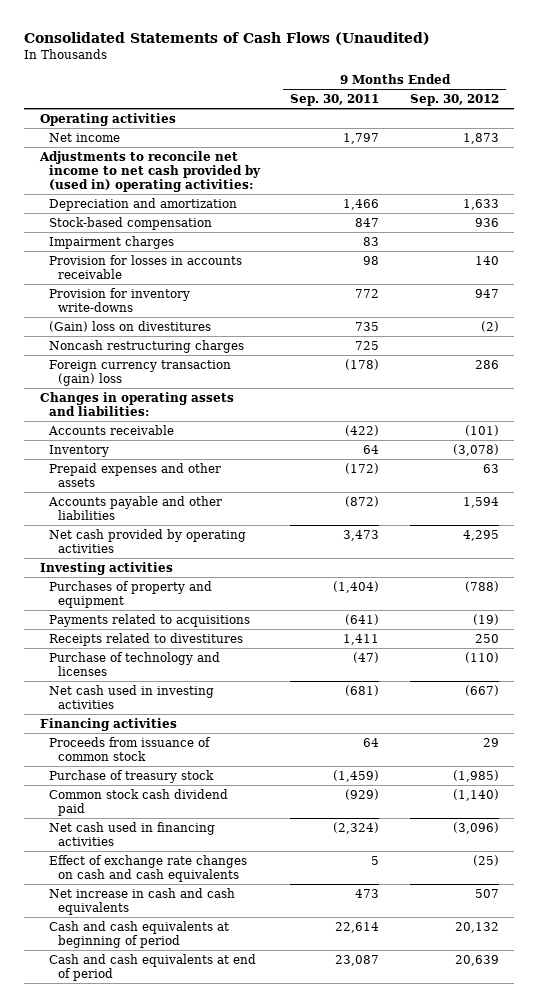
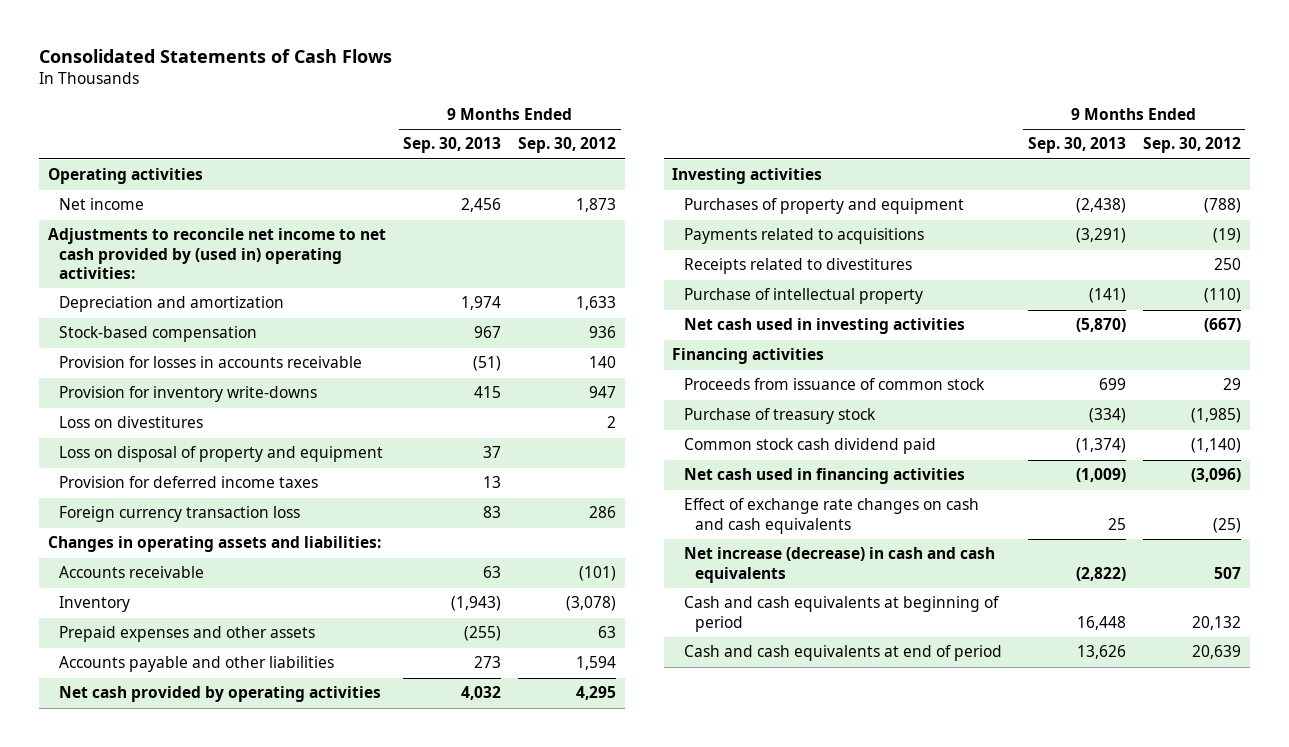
[24,31,431,45] Consolidated Statements of Cash Flows (Unaudited) -> [38,48,392,63] Consolidated Statements of Cash Flows
[290,93,380,106] Sep. 30, 2011 -> none
none -> [402,137,501,154] Sep. 30, 2013
[48,235,174,249] Impairment charges -> none
[48,339,244,353] Noncash restructuring charges -> none
[48,320,211,332] (Gain) loss on divestitures -> [58,416,203,429] Loss on divestitures
[480,320,499,332] (2) -> [607,416,617,429] 2
none -> [58,446,383,463] Loss on disposal of property and equipment
none -> [58,476,318,489] Provision for deferred income taxes
[48,359,231,386] Foreign currency transaction (gain) loss -> [58,506,300,523] Foreign currency transaction loss
[48,651,220,676] Purchase of technology and licenses -> none
none -> [683,288,923,305] Purchase of intellectual property
[48,887,235,915] Net increase in cash and cash equivalents -> [683,547,995,583] Net increase (decrease) in cash and cash equivalents

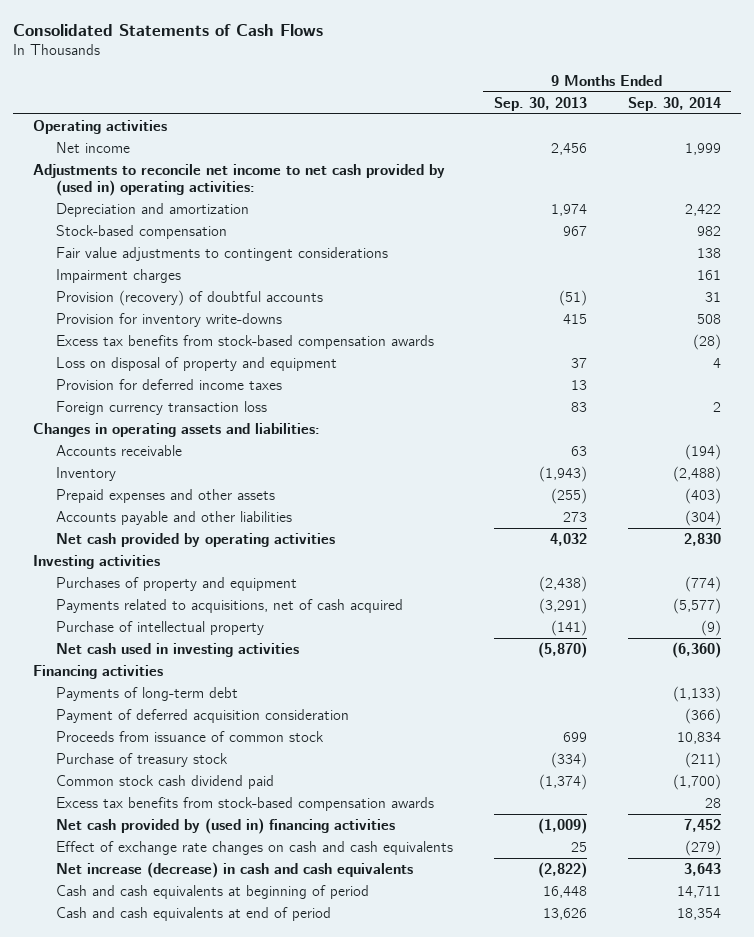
[518,137,617,154] Sep. 30, 2012 -> none
none -> [627,96,721,111] Sep. 30, 2014
none -> [55,246,388,261] Fair value adjustments to contingent considerations
none -> [55,268,181,283] Impairment charges
[58,356,362,369] Provision for losses in accounts receivable -> [55,289,323,306] Provision (recovery) of doubtful accounts
[58,416,203,429] Loss on divestitures -> none
none -> [55,334,434,349] Excess tax benefits from stock-based compensation awards
[683,258,912,275] Receipts related to divestitures -> none
[683,228,924,245] Payments related to acquisitions -> [55,598,403,613] Payments related to acquisitions, net of cash acquired
none -> [55,686,238,701] Payments of long-term debt
none -> [55,708,349,723] Payment of deferred acquisition consideration
none -> [55,796,434,811] Excess tax benefits from stock-based compensation awards
[683,468,965,485] Net cash used in financing activities -> [55,817,395,834] Net cash provided by (used in) financing activities

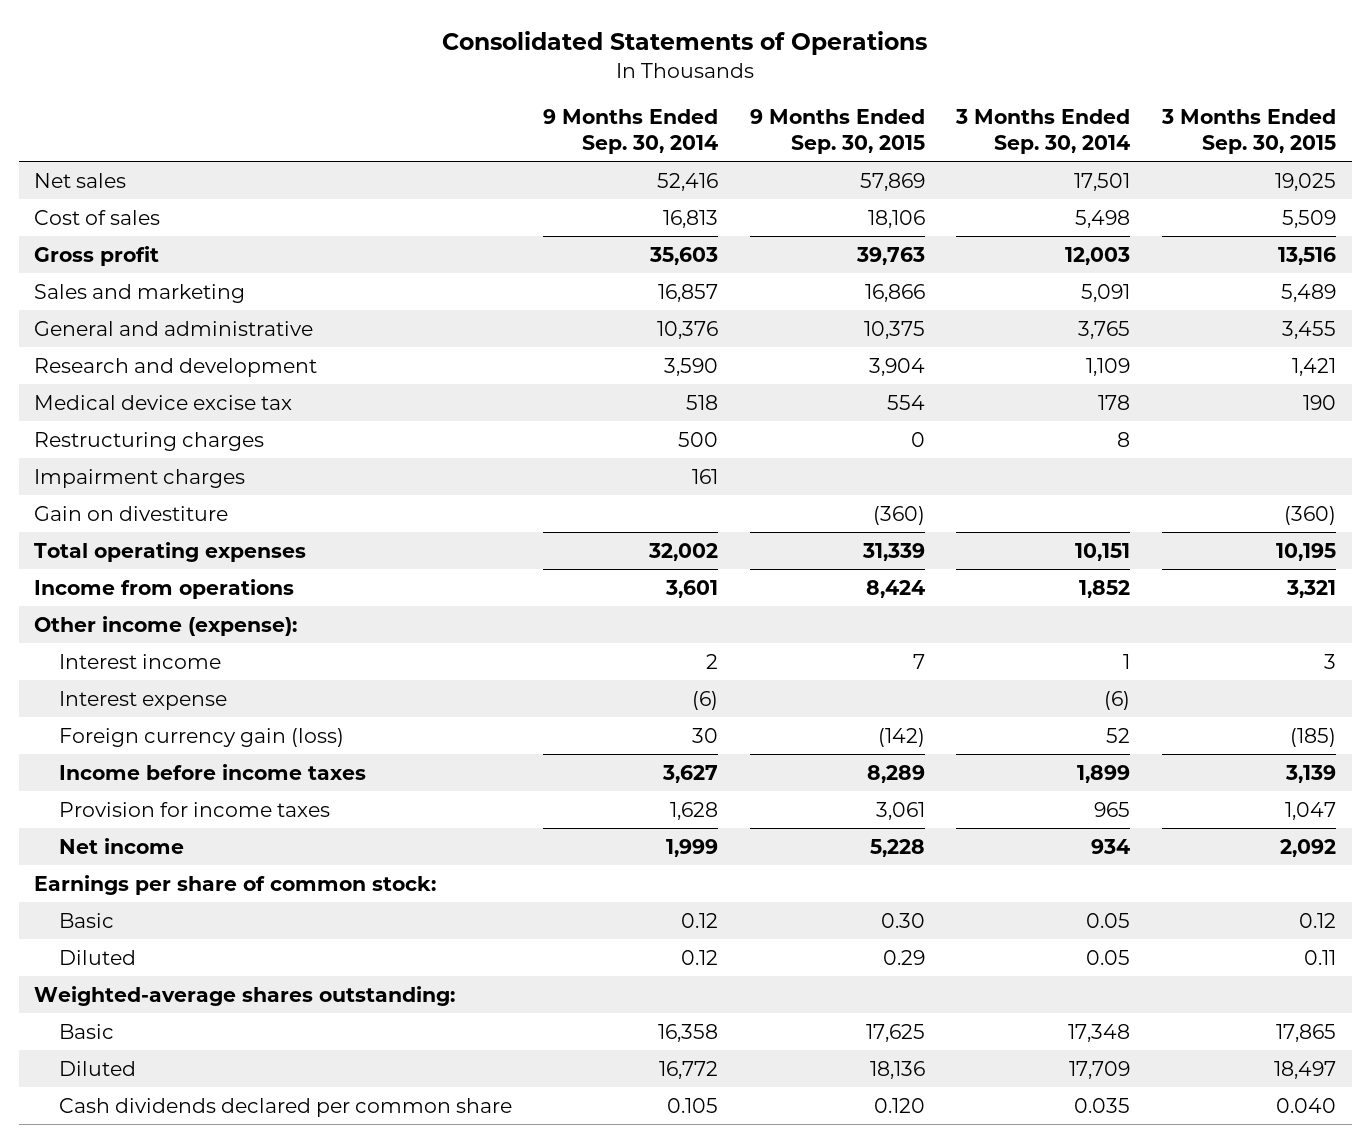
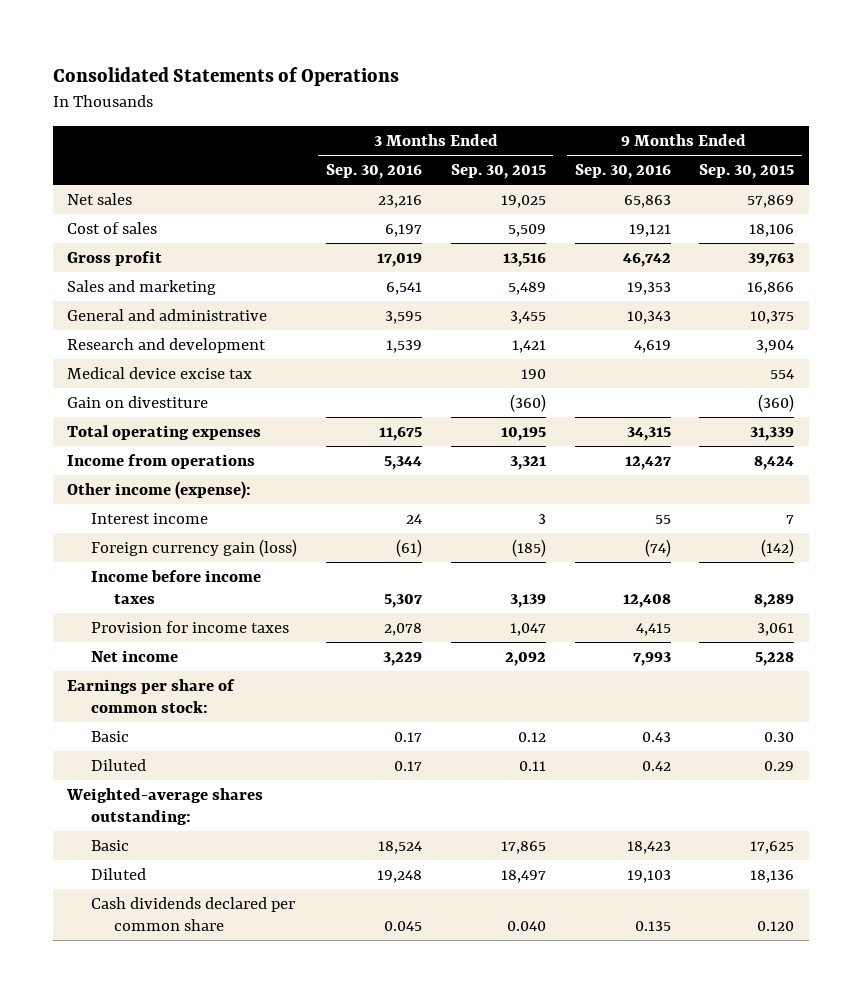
[543,108,719,154] 9 Months Ended Sep. 30, 2014 -> none
[955,108,1131,154] 3 Months Ended Sep. 30, 2014 -> none
none -> [325,164,422,180] Sep. 30, 2016
none -> [574,164,671,180] Sep. 30, 2016
[34,431,265,451] Restructuring charges -> none
[34,468,246,488] Impairment charges -> none
[58,690,227,710] Interest expense -> none

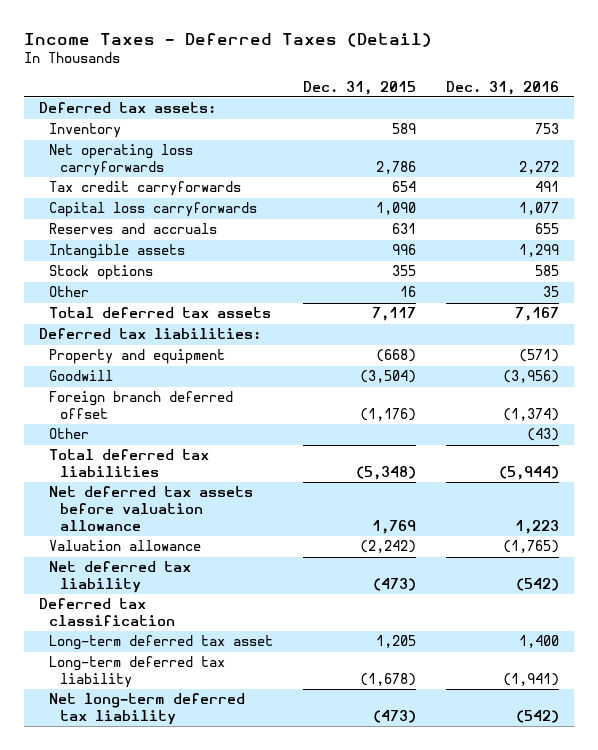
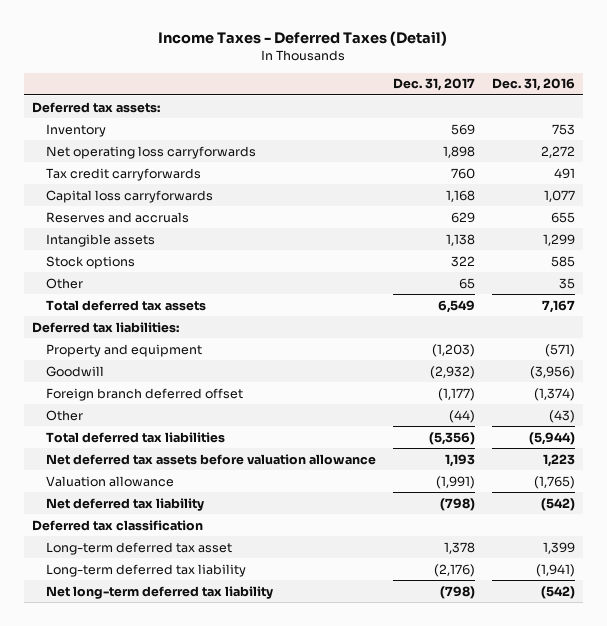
[303,80,417,95] Dec. 31, 2015 -> none
none -> [392,78,475,92] Dec. 31, 2017
[519,635,560,649] 1,400 -> [542,541,575,554] 1,399

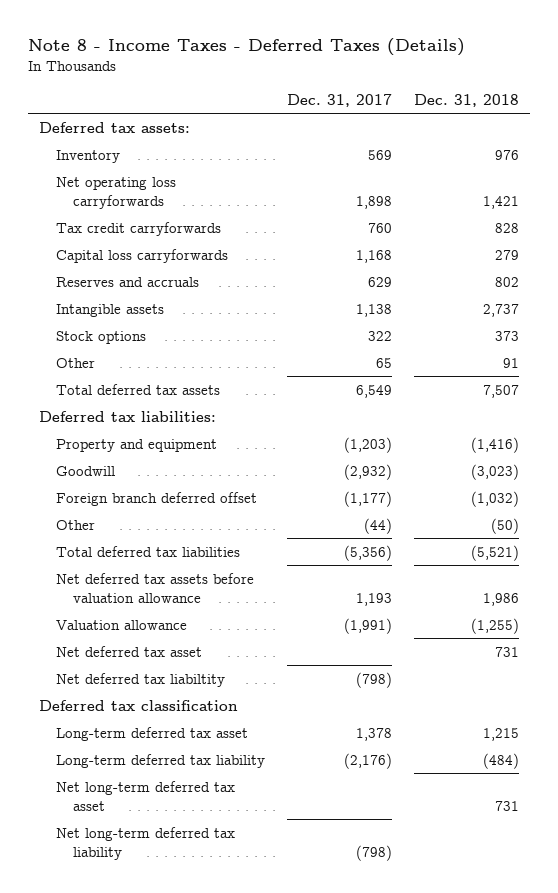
[158,31,448,47] Income Taxes - Deferred Taxes (Detail) -> [27,38,465,57] Note 8 - Income Taxes - Deferred Taxes (Details)
[491,78,575,92] Dec. 31, 2016 -> none
none -> [413,93,519,107] Dec. 31, 2018
none -> [55,645,202,657] Net deferred tax asset
[46,497,205,511] Net deferred tax liability -> [55,672,225,687] Net deferred tax liabiltity
none -> [55,780,235,811] Net long-term deferred tax asset

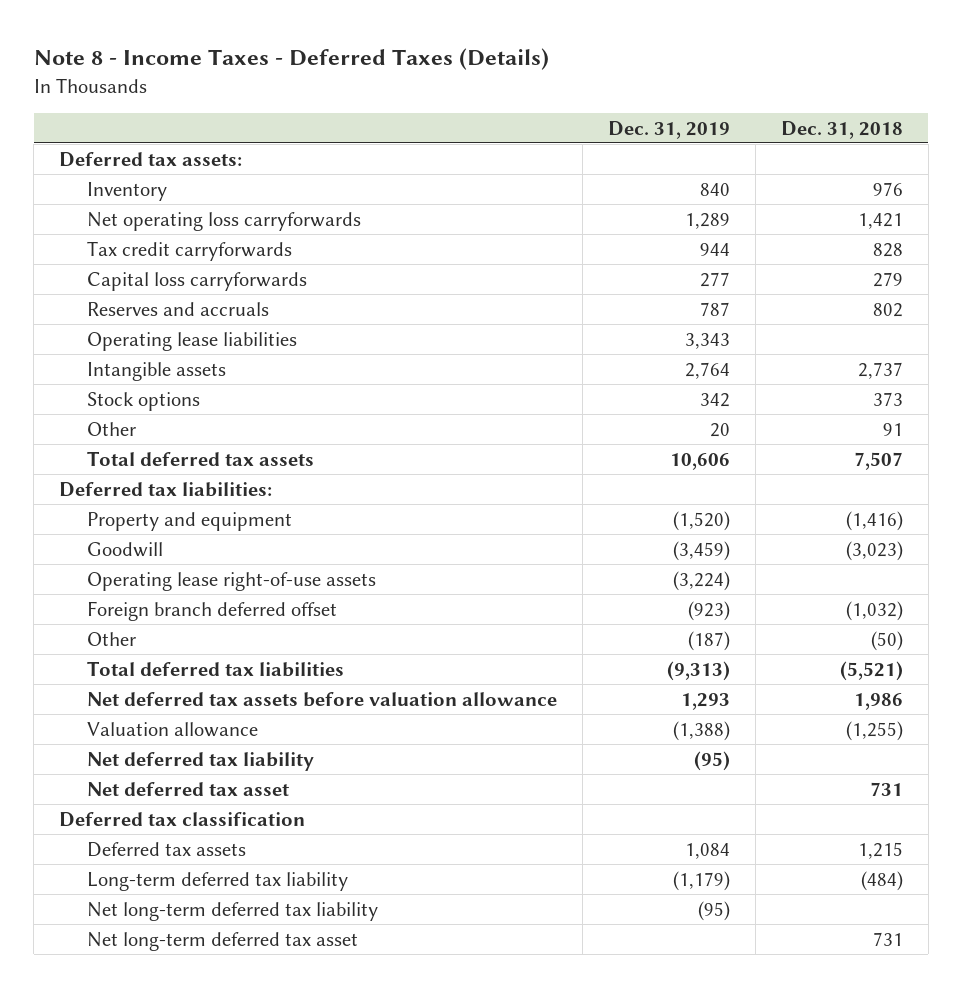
[286,93,392,107] Dec. 31, 2017 -> none
none -> [608,120,731,139] Dec. 31, 2019
none -> [87,331,298,351] Operating lease liabilities
none -> [87,571,377,591] Operating lease right-of-use assets
none -> [87,751,315,771] Net deferred tax liability
[55,672,225,687] Net deferred tax liabiltity -> none
[55,726,248,741] Long-term deferred tax asset -> [87,841,247,857] Deferred tax assets
[55,780,235,811] Net long-term deferred tax asset -> [87,931,359,951] Net long-term deferred tax asset

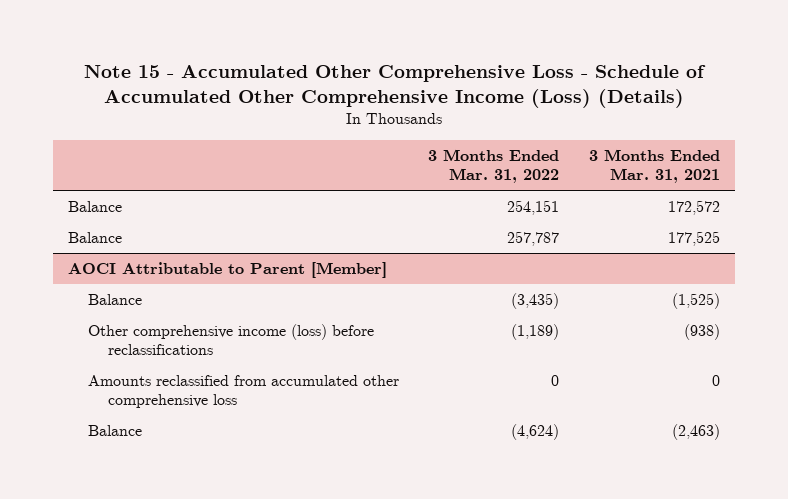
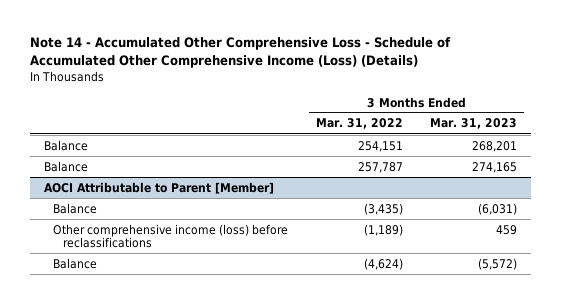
[83,64,706,108] Note 15 - Accumulated Other Comprehensive Loss - Schedule of Accumulated Other Comprehensive Income (Loss) (Details) -> [29,37,451,69] Note 14 - Accumulated Other Comprehensive Loss - Schedule of Accumulated Other Comprehensive Income (Loss) (Details)
[588,149,720,184] 3 Months Ended Mar. 31, 2021 -> none
none -> [430,118,518,130] Mar. 31, 2023
[87,374,399,409] Amounts reclassified from accumulated other comprehensive loss -> none

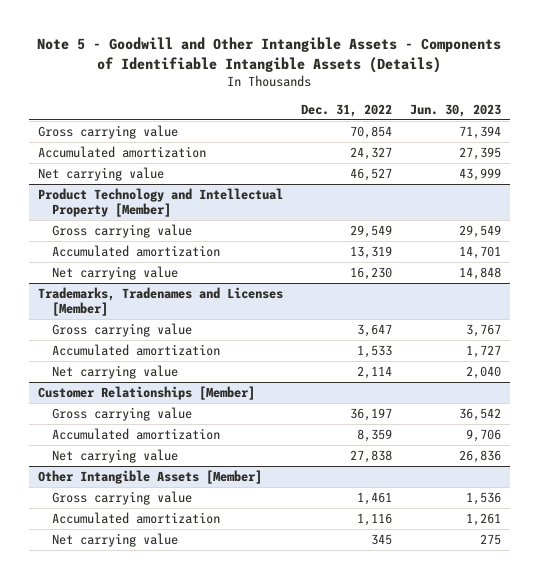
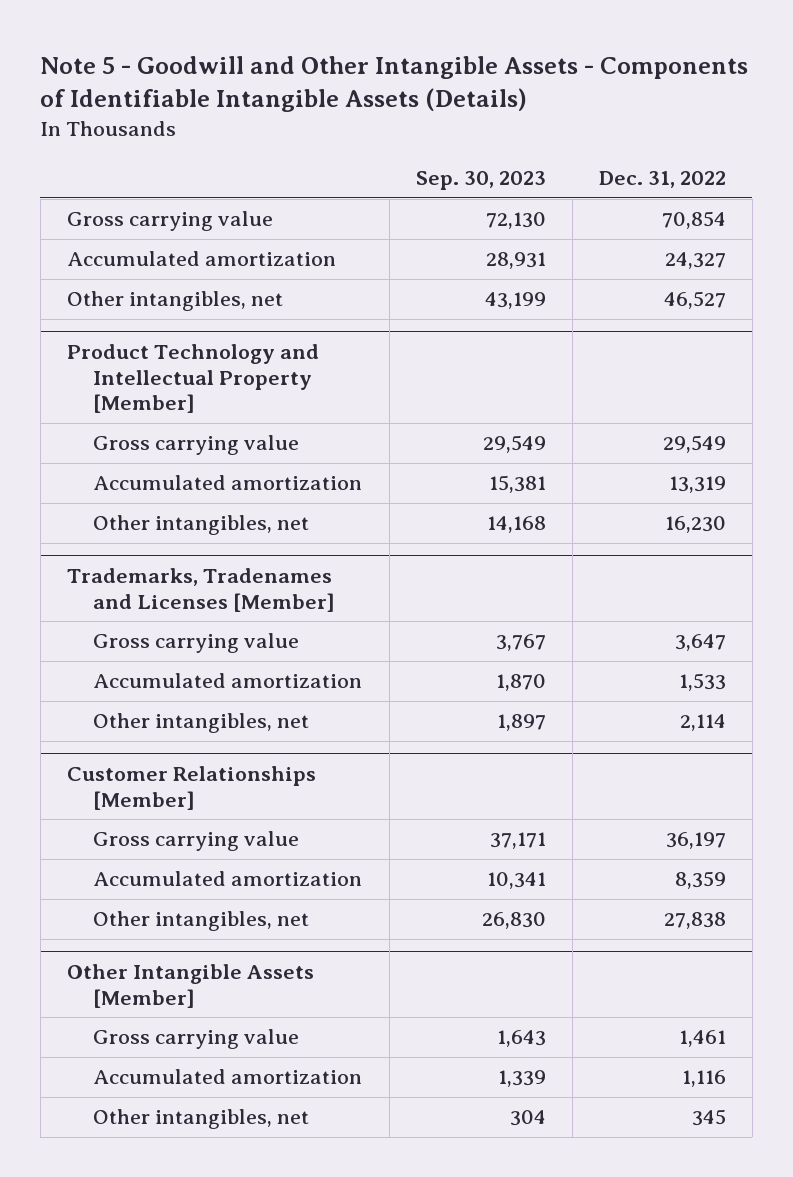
[409,103,501,117] Jun. 30, 2023 -> none
none -> [415,171,546,191] Sep. 30, 2023
[38,166,165,181] Net carrying value -> [67,291,284,312] Other intangibles, net
[52,265,179,280] Net carrying value -> [93,515,310,536] Other intangibles, net
[52,364,179,379] Net carrying value -> [93,713,310,734] Other intangibles, net
[52,448,179,463] Net carrying value -> [93,911,310,932] Other intangibles, net
[52,532,179,547] Net carrying value -> [93,1109,310,1130] Other intangibles, net

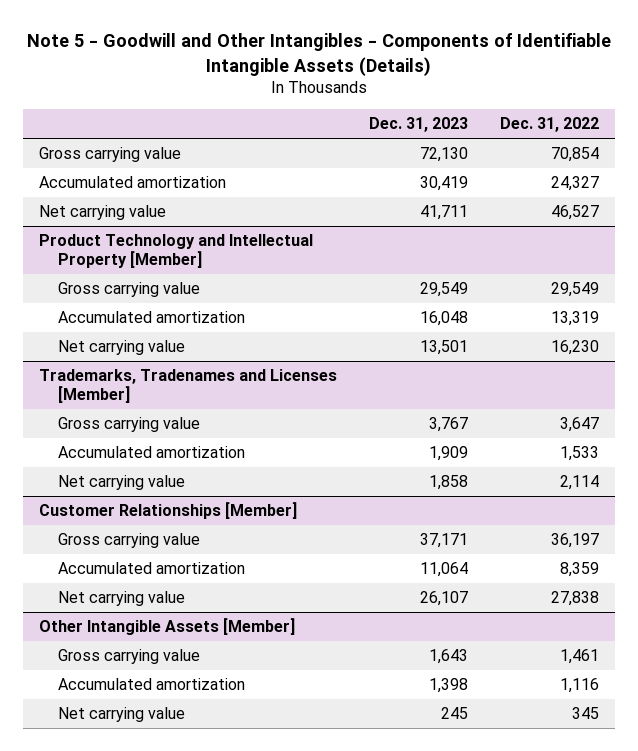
[40,55,749,113] Note 5 - Goodwill and Other Intangible Assets - Components of Identifiable Intangible Assets (Details) -> [27,33,612,76] Note 5 - Goodwill and Other Intangibles - Components of Identifiable Intangible Assets (Details)
[415,171,546,191] Sep. 30, 2023 -> none
none -> [369,117,469,133] Dec. 31, 2023
[67,291,284,312] Other intangibles, net -> [38,205,166,221] Net carrying value
[93,515,310,536] Other intangibles, net -> [58,340,186,356] Net carrying value
[93,713,310,734] Other intangibles, net -> [58,475,186,491] Net carrying value
[93,911,310,932] Other intangibles, net -> [58,591,186,607] Net carrying value
[93,1109,310,1130] Other intangibles, net -> [58,707,186,723] Net carrying value

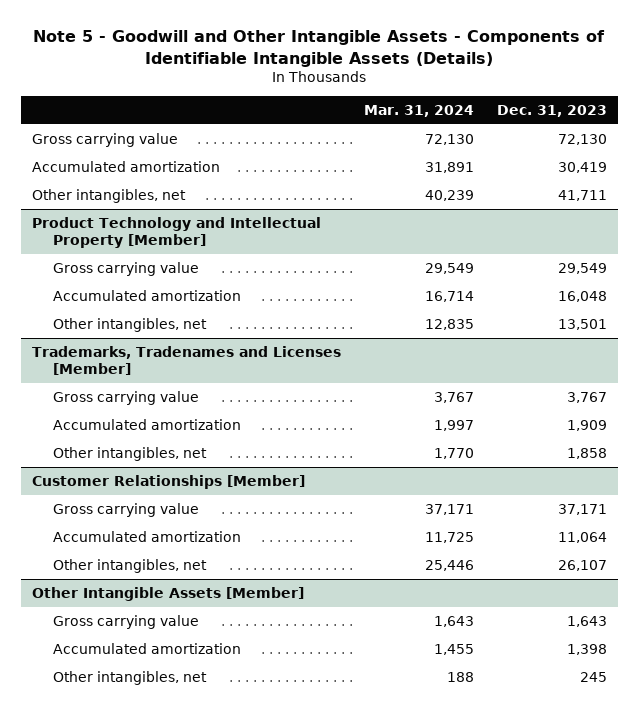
[27,33,612,76] Note 5 - Goodwill and Other Intangibles - Components of Identifiable Intangible Assets (Details) -> [33,30,606,67] Note 5 - Goodwill and Other Intangible Assets - Components of Identifiable Intangible Assets (Details)
[500,117,600,133] Dec. 31, 2022 -> none
none -> [363,104,474,117] Mar. 31, 2024
[38,205,166,221] Net carrying value -> [32,188,187,203] Other intangibles, net
[58,340,186,356] Net carrying value -> [52,317,207,332] Other intangibles, net
[58,475,186,491] Net carrying value -> [52,446,207,461] Other intangibles, net
[58,591,186,607] Net carrying value -> [52,558,207,573] Other intangibles, net
[58,707,186,723] Net carrying value -> [52,670,207,685] Other intangibles, net

